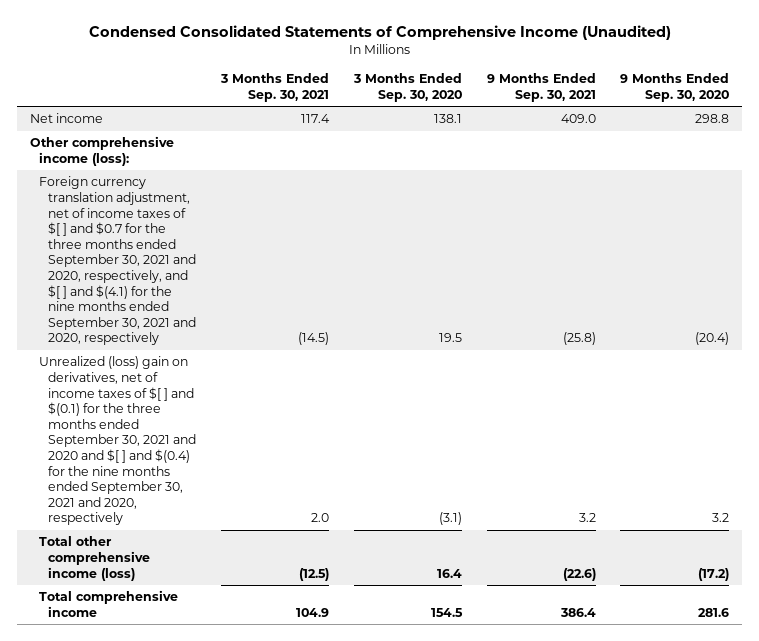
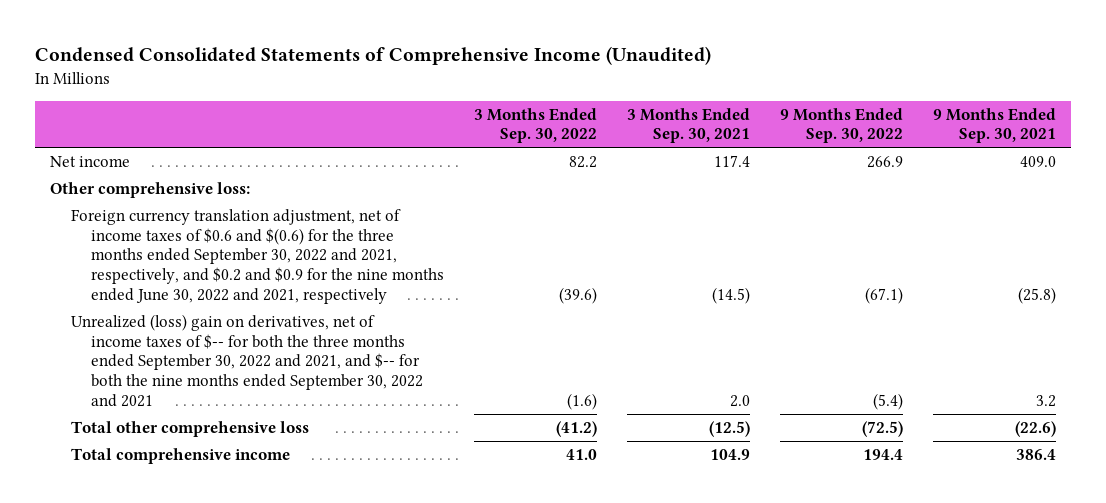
[352,73,462,102] 3 Months Ended Sep. 30, 2020 -> none
[620,73,730,102] 9 Months Ended Sep. 30, 2020 -> none
none -> [474,107,598,144] 3 Months Ended Sep. 30, 2022
none -> [780,107,904,144] 9 Months Ended Sep. 30, 2022
[29,136,174,166] Other comprehensive income (loss): -> [49,181,250,198] Other comprehensive loss:
[39,176,197,346] Foreign currency translation adjustment, net of income taxes of $[ ] and $0.7 for the three months ended September 30, 2021 and 2020, respectively, and $[ ] and $(4.1) for the nine months ended September 30, 2021 and 2020, respectively -> [70,208,445,304] Foreign currency translation adjustment, net of income taxes of $0.6 and $(0.6) for the three months ended September 30, 2022 and 2021, respectively, and $0.2 and $0.9 for the nine months ended June 30, 2022 and 2021, respectively
[39,356,197,526] Unrealized (loss) gain on derivatives, net of income taxes of $[ ] and $(0.1) for the three months ended September 30, 2021 and 2020 and $[ ] and $(0.4) for the nine months ended September 30, 2021 and 2020, respectively -> [70,313,424,407] Unrealized (loss) gain on derivatives, net of income taxes of $-- for both the three months ended September 30, 2022 and 2021, and $-- for both the nine months ended September 30, 2022 and 2021
[39,536,151,581] Total other comprehensive income (loss) -> [70,420,309,437] Total other comprehensive loss

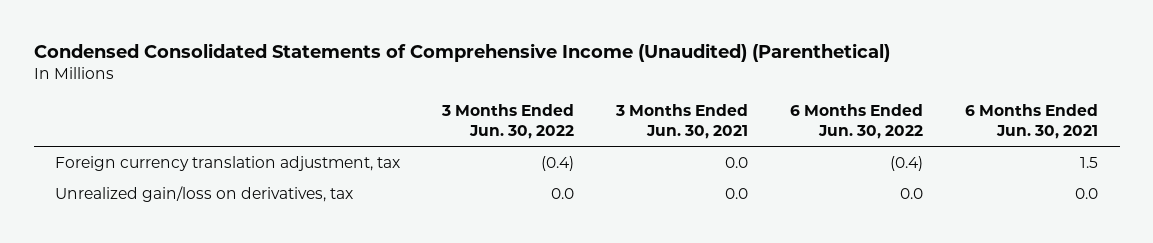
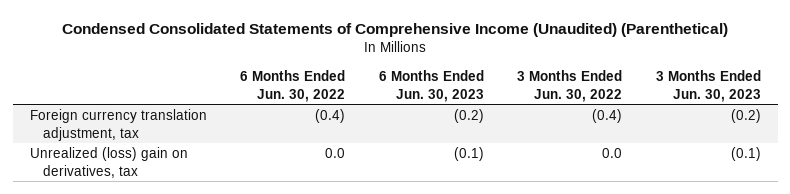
[615,104,749,140] 3 Months Ended Jun. 30, 2021 -> none
[965,104,1099,140] 6 Months Ended Jun. 30, 2021 -> none
none -> [378,70,484,102] 6 Months Ended Jun. 30, 2023
none -> [655,70,761,102] 3 Months Ended Jun. 30, 2023
[54,186,353,203] Unrealized gain/loss on derivatives, tax -> [29,147,188,178] Unrealized (loss) gain on derivatives, tax

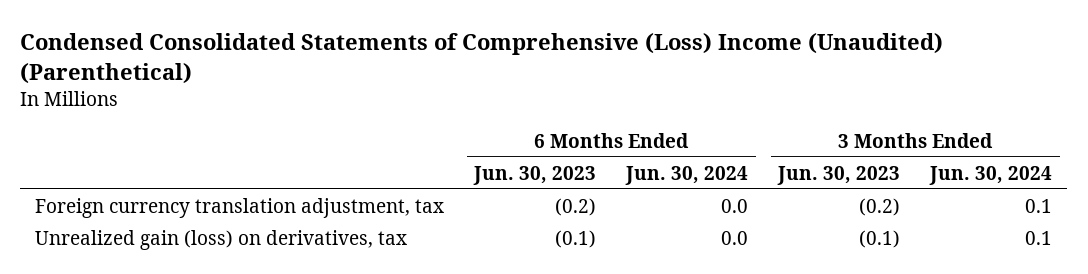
[62,23,729,38] Condensed Consolidated Statements of Comprehensive Income (Unaudited) (Parenthetical) -> [20,33,944,85] Condensed Consolidated Statements of Comprehensive (Loss) Income (Unaudited) (Parenthetical)
[240,70,346,102] 6 Months Ended Jun. 30, 2022 -> none
[517,70,623,102] 3 Months Ended Jun. 30, 2022 -> none
none -> [625,165,749,185] Jun. 30, 2024
none -> [929,165,1053,185] Jun. 30, 2024
[29,147,188,178] Unrealized (loss) gain on derivatives, tax -> [35,229,408,250] Unrealized gain (loss) on derivatives, tax

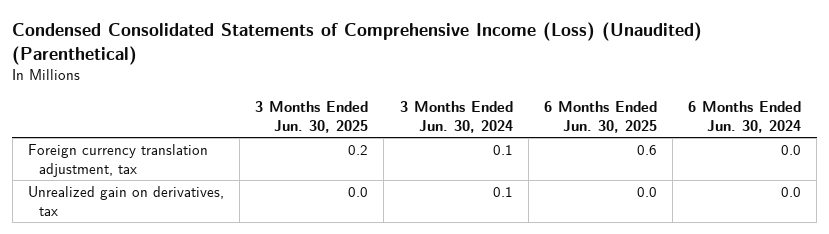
[20,33,944,85] Condensed Consolidated Statements of Comprehensive (Loss) Income (Unaudited) (Parenthetical) -> [12,21,703,65] Condensed Consolidated Statements of Comprehensive Income (Loss) (Unaudited) (Parenthetical)
[473,165,597,185] Jun. 30, 2023 -> none
[777,165,901,185] Jun. 30, 2023 -> none
none -> [255,101,369,134] 3 Months Ended Jun. 30, 2025
none -> [543,101,657,134] 6 Months Ended Jun. 30, 2025
[35,229,408,250] Unrealized gain (loss) on derivatives, tax -> [27,185,224,216] Unrealized gain on derivatives, tax

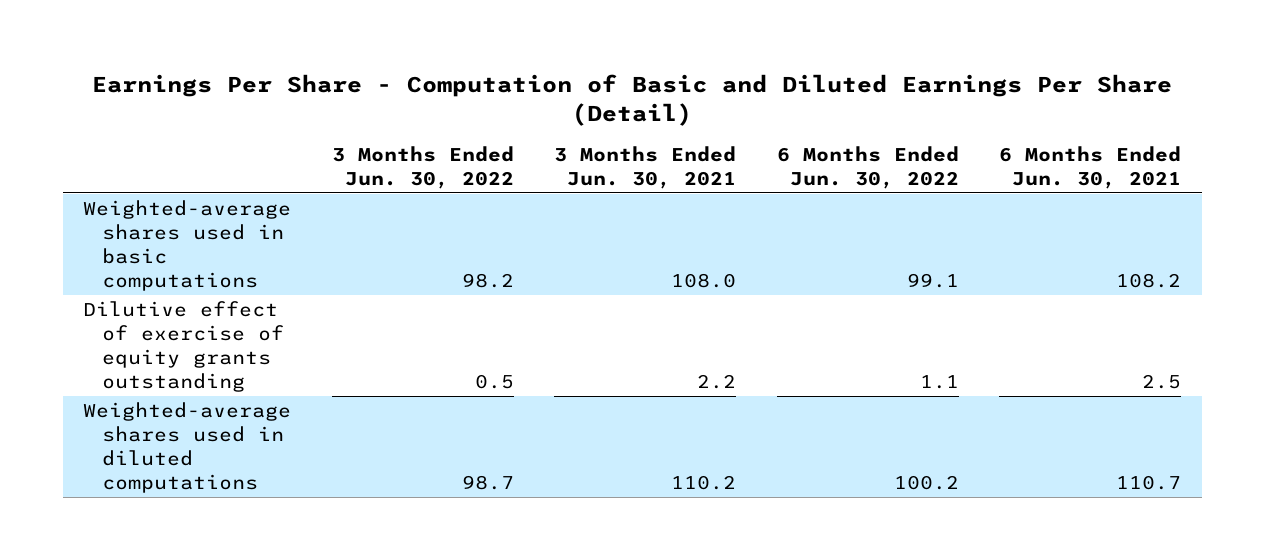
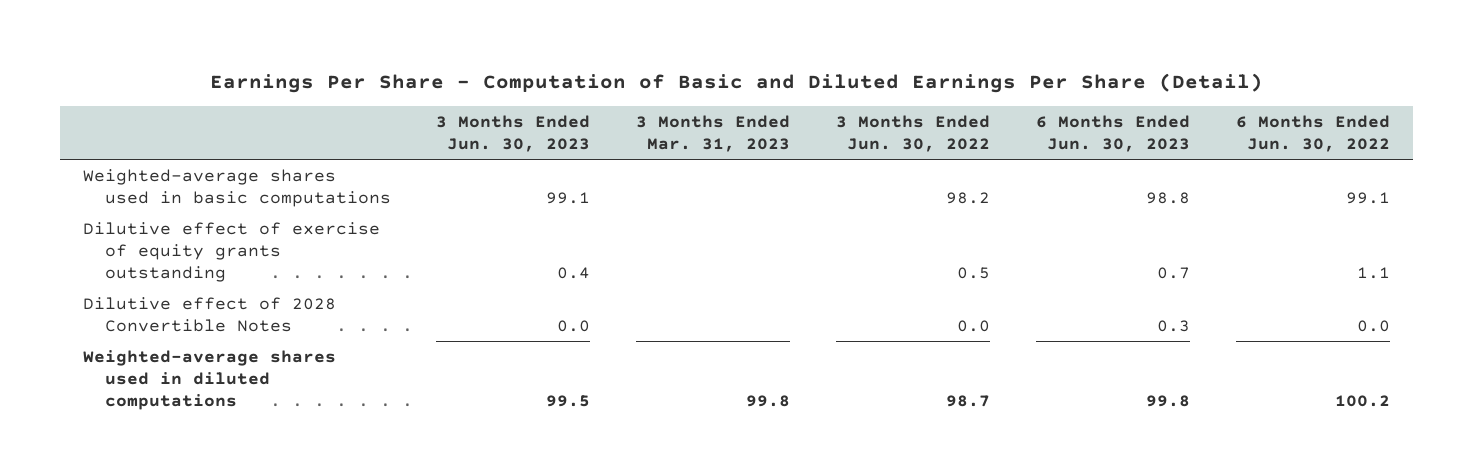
[554,146,737,190] 3 Months Ended Jun. 30, 2021 -> none
[999,146,1182,190] 6 Months Ended Jun. 30, 2021 -> none
none -> [436,115,591,153] 3 Months Ended Jun. 30, 2023
none -> [636,115,791,153] 3 Months Ended Mar. 31, 2023
none -> [1036,115,1191,153] 6 Months Ended Jun. 30, 2023
none -> [82,296,336,332] Dilutive effect of 2028 Convertible Notes

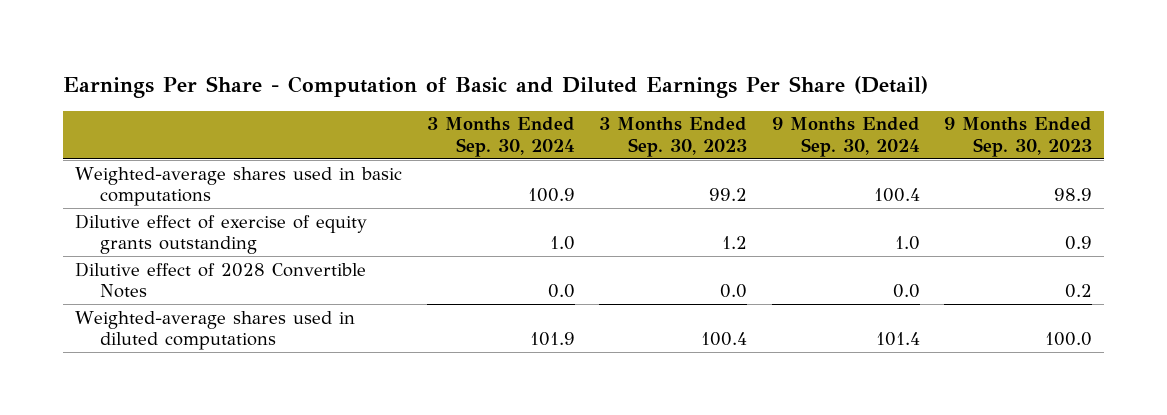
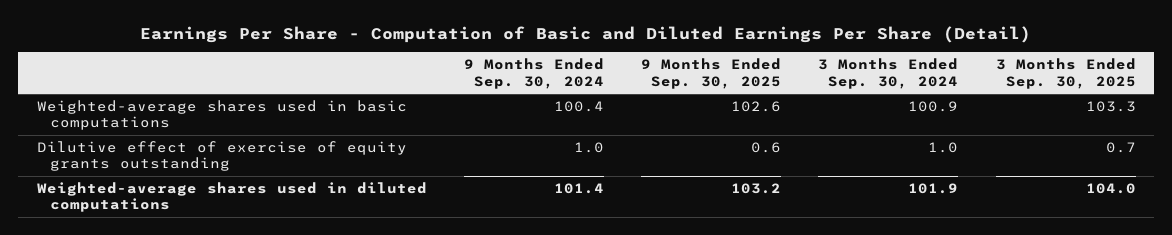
[599,117,748,157] 3 Months Ended Sep. 30, 2023 -> none
[943,117,1092,157] 9 Months Ended Sep. 30, 2023 -> none
none -> [641,58,782,89] 9 Months Ended Sep. 30, 2025
none -> [995,58,1136,89] 3 Months Ended Sep. 30, 2025
[75,261,367,299] Dilutive effect of 2028 Convertible Notes -> none

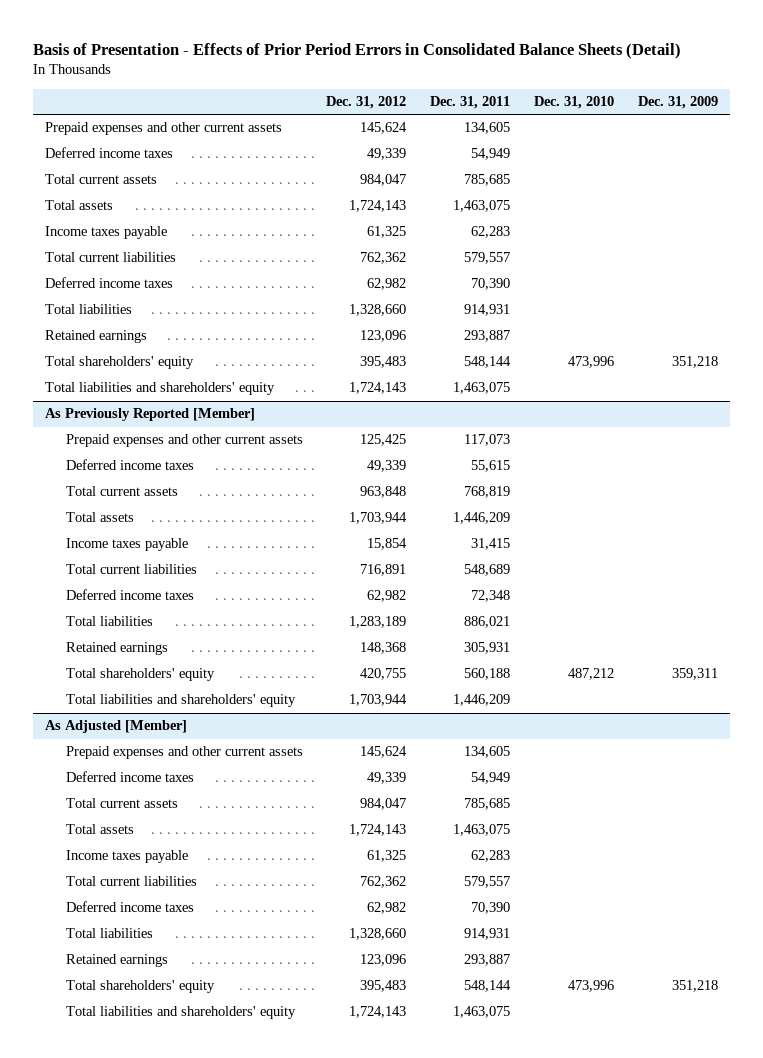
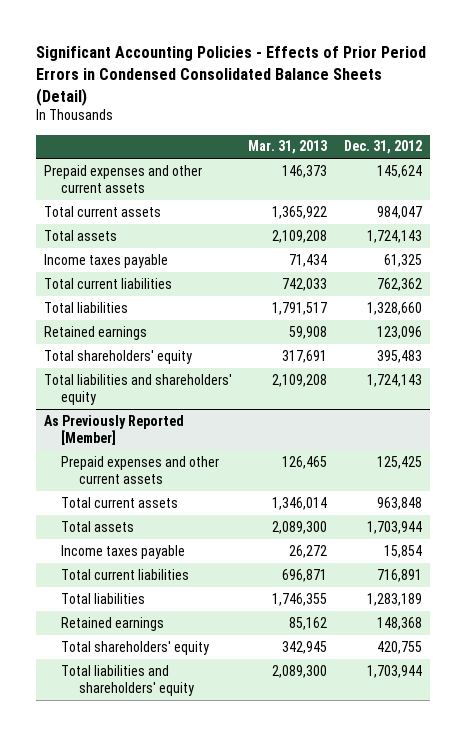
[32,43,681,60] Basis of Presentation - Effects of Prior Period Errors in Consolidated Balance Sheets (Detail) -> [35,45,426,106] Significant Accounting Policies - Effects of Prior Period Errors in Condensed Consolidated Balance Sheets (Detail)
[430,96,511,110] Dec. 31, 2011 -> none
[534,96,615,110] Dec. 31, 2010 -> none
[638,96,719,110] Dec. 31, 2009 -> none
none -> [248,140,328,155] Mar. 31, 2013
[44,147,173,159] Deferred income taxes -> none
[44,277,173,289] Deferred income taxes -> none
[65,459,194,471] Deferred income taxes -> none
[65,589,194,601] Deferred income taxes -> none
[44,720,187,734] As Adjusted [Member] -> none
[65,746,303,760] Prepaid expenses and other current assets -> none
[65,771,194,783] Deferred income taxes -> none
[65,798,178,809] Total current assets -> none
[65,824,134,835] Total assets -> none
[65,850,188,864] Income taxes payable -> none
[65,876,197,887] Total current liabilities -> none
[65,901,194,913] Deferred income taxes -> none
[65,928,153,939] Total liabilities -> none
[65,954,168,968] Retained earnings -> none
[65,980,215,994] Total shareholders' equity -> none
[65,1006,296,1020] Total liabilities and shareholders' equity -> none

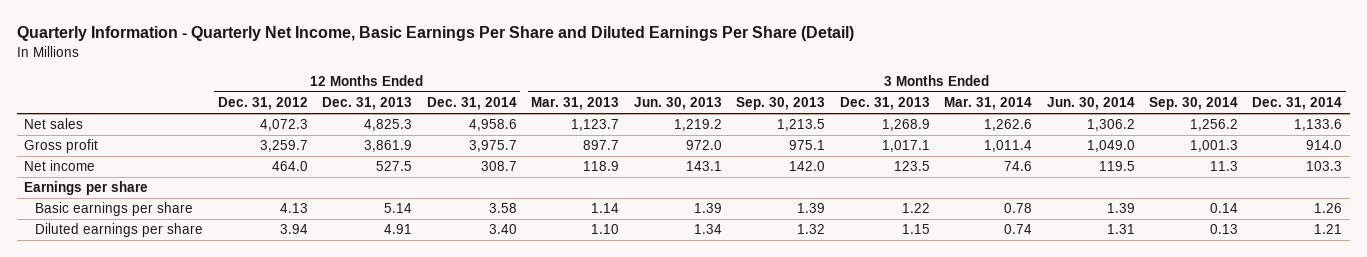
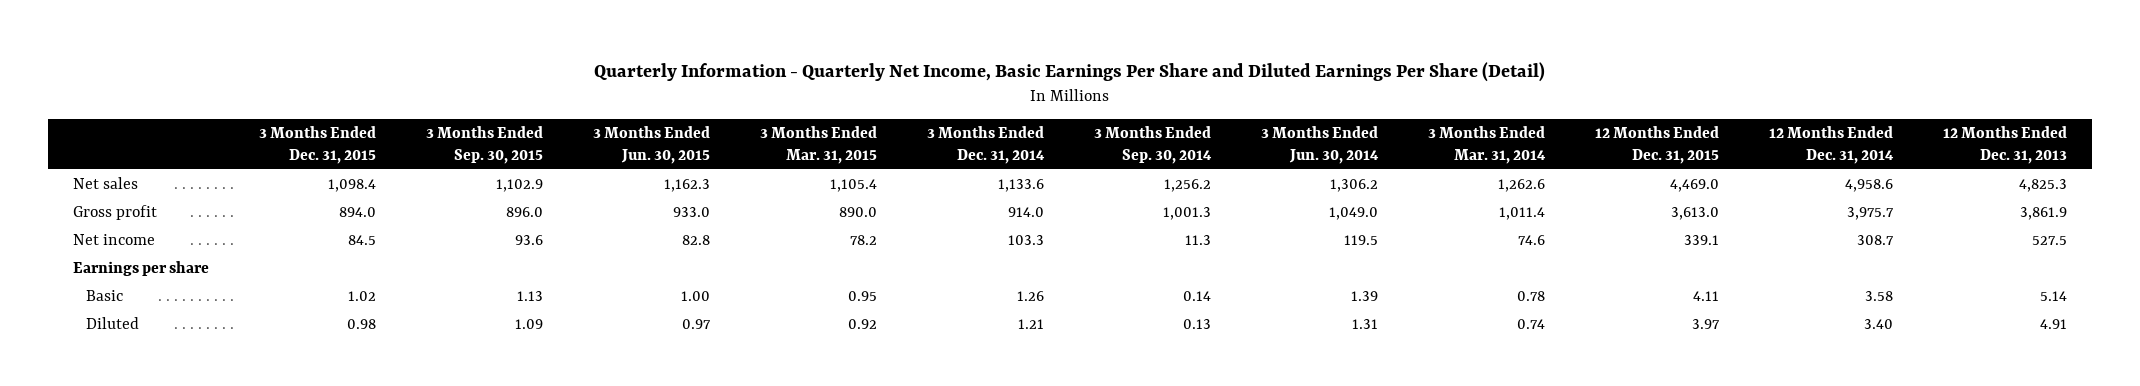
[217,97,308,111] Dec. 31, 2012 -> none
[531,97,620,111] Mar. 31, 2013 -> none
[633,97,722,111] Jun. 30, 2013 -> none
[736,97,826,111] Sep. 30, 2013 -> none
[839,97,930,111] Dec. 31, 2013 -> none
none -> [259,125,377,165] 3 Months Ended Dec. 31, 2015
none -> [426,125,544,165] 3 Months Ended Sep. 30, 2015
none -> [593,125,711,165] 3 Months Ended Jun. 30, 2015
none -> [760,125,878,165] 3 Months Ended Mar. 31, 2015
none -> [1595,125,1720,165] 12 Months Ended Dec. 31, 2015
[35,202,194,217] Basic earnings per share -> [86,289,124,301] Basic
[35,223,204,238] Diluted earnings per share -> [86,316,140,329] Diluted

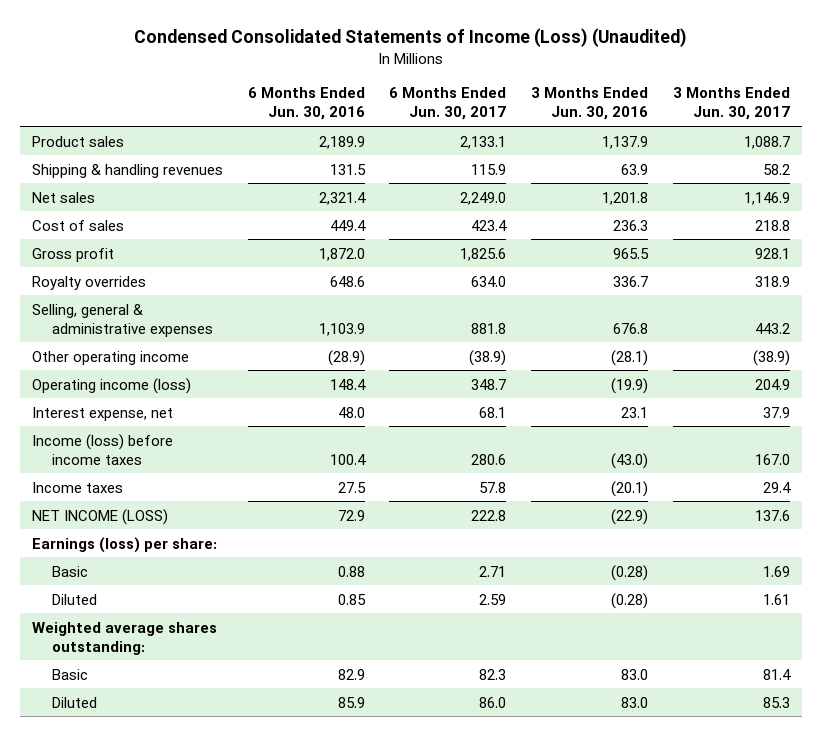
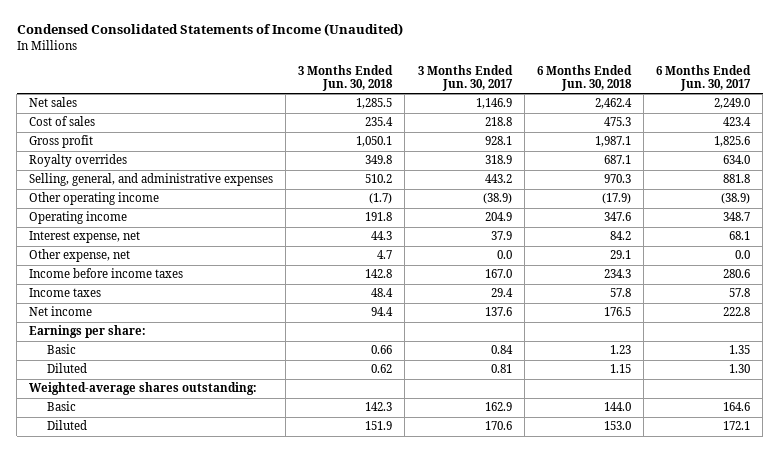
[133,28,687,48] Condensed Consolidated Statements of Income (Loss) (Unaudited) -> [16,23,403,37] Condensed Consolidated Statements of Income (Unaudited)
[247,87,365,121] 6 Months Ended Jun. 30, 2016 -> none
[530,87,648,121] 3 Months Ended Jun. 30, 2016 -> none
none -> [298,64,394,92] 3 Months Ended Jun. 30, 2018
none -> [536,64,632,92] 6 Months Ended Jun. 30, 2018
[31,135,124,147] Product sales -> none
[31,163,223,178] Shipping & handling revenues -> none
[31,303,213,337] Selling, general & administrative expenses -> [29,173,274,187] Selling, general, and administrative expenses
[31,377,191,394] Operating income (loss) -> [29,211,128,225] Operating income
none -> [29,249,131,263] Other expense, net
[31,433,173,465] Income (loss) before income taxes -> [29,268,184,279] Income before income taxes
[31,508,168,525] NET INCOME (LOSS) -> [29,306,93,317] Net income
[31,536,217,553] Earnings (loss) per share: -> [29,325,147,339] Earnings per share:
[479,565,507,577] 2.71 -> [728,345,750,355] 1.35
[762,565,790,577] 1.69 -> [490,345,513,355] 0.84
[479,593,507,605] 2.59 -> [728,364,750,374] 1.30
[762,593,790,605] 1.61 -> [490,364,512,374] 0.81
[31,621,217,655] Weighted average shares outstanding: -> [29,382,258,396] Weighted-average shares outstanding:
[479,668,507,680] 82.3 -> [722,402,750,412] 164.6
[762,668,791,680] 81.4 -> [484,402,512,412] 162.9
[479,696,507,708] 86.0 -> [722,421,750,431] 172.1
[762,696,790,708] 85.3 -> [484,421,512,431] 170.6

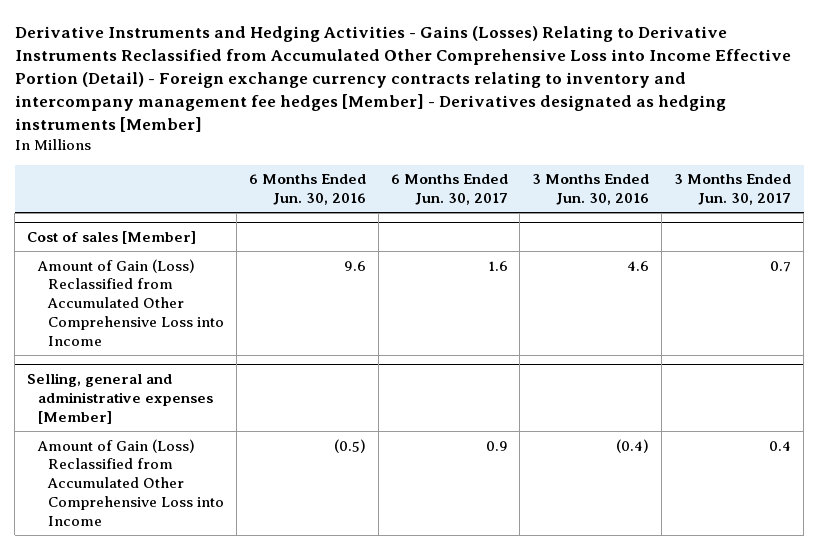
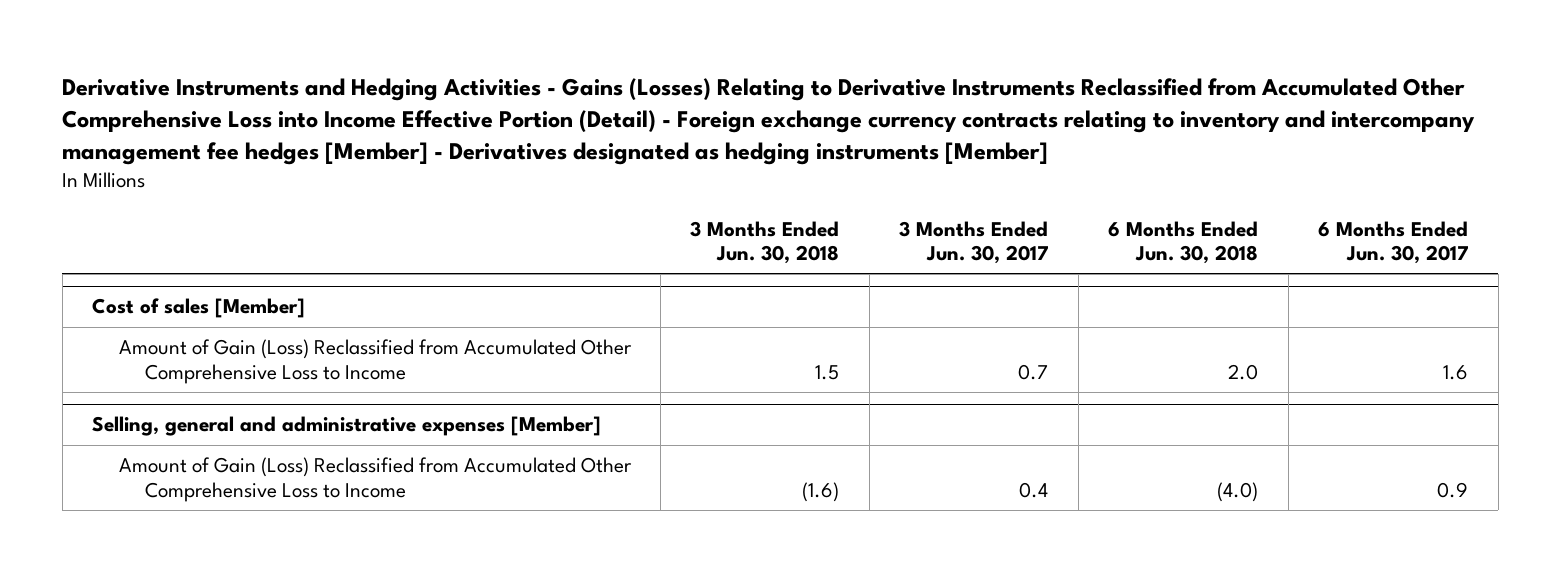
[248,174,366,206] 6 Months Ended Jun. 30, 2016 -> none
[532,174,650,206] 3 Months Ended Jun. 30, 2016 -> none
none -> [690,220,840,264] 3 Months Ended Jun. 30, 2018
none -> [1108,220,1259,264] 6 Months Ended Jun. 30, 2018
[36,258,225,346] Amount of Gain (Loss) Reclassified from Accumulated Other Comprehensive Loss into Income -> [118,339,632,384] Amount of Gain (Loss) Reclassified from Accumulated Other Comprehensive Loss to Income
[36,438,225,526] Amount of Gain (Loss) Reclassified from Accumulated Other Comprehensive Loss into Income -> [118,457,632,502] Amount of Gain (Loss) Reclassified from Accumulated Other Comprehensive Loss to Income

